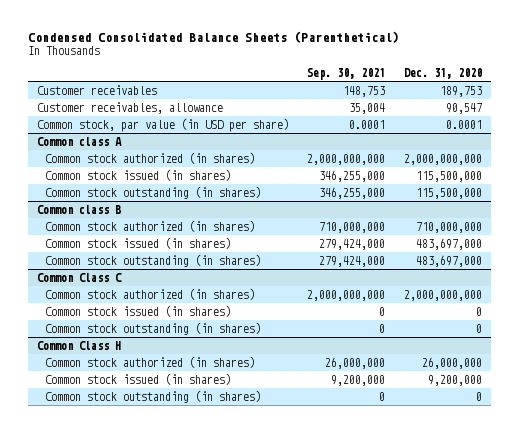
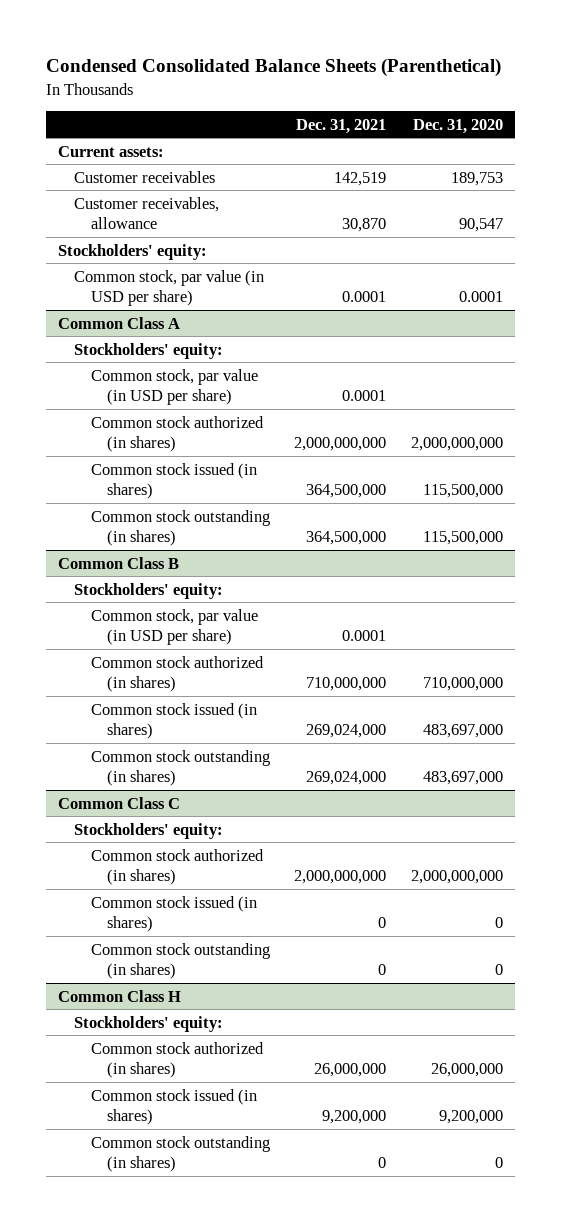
[307,67,386,80] Sep. 30, 2021 -> none
none -> [296,118,387,134] Dec. 31, 2021
none -> [58,145,165,157] Current assets:
none -> [58,243,208,260] Stockholders' equity:
[37,136,123,146] Common class A -> [58,316,181,329] Common Class A
none -> [74,342,224,359] Stockholders' equity:
none -> [90,368,258,406] Common stock, par value (in USD per share)
[37,204,122,214] Common class B -> [58,556,180,569] Common Class B
none -> [74,582,224,599] Stockholders' equity:
none -> [90,608,258,646] Common stock, par value (in USD per share)
none -> [74,822,224,839] Stockholders' equity:
none -> [74,1015,224,1032] Stockholders' equity:

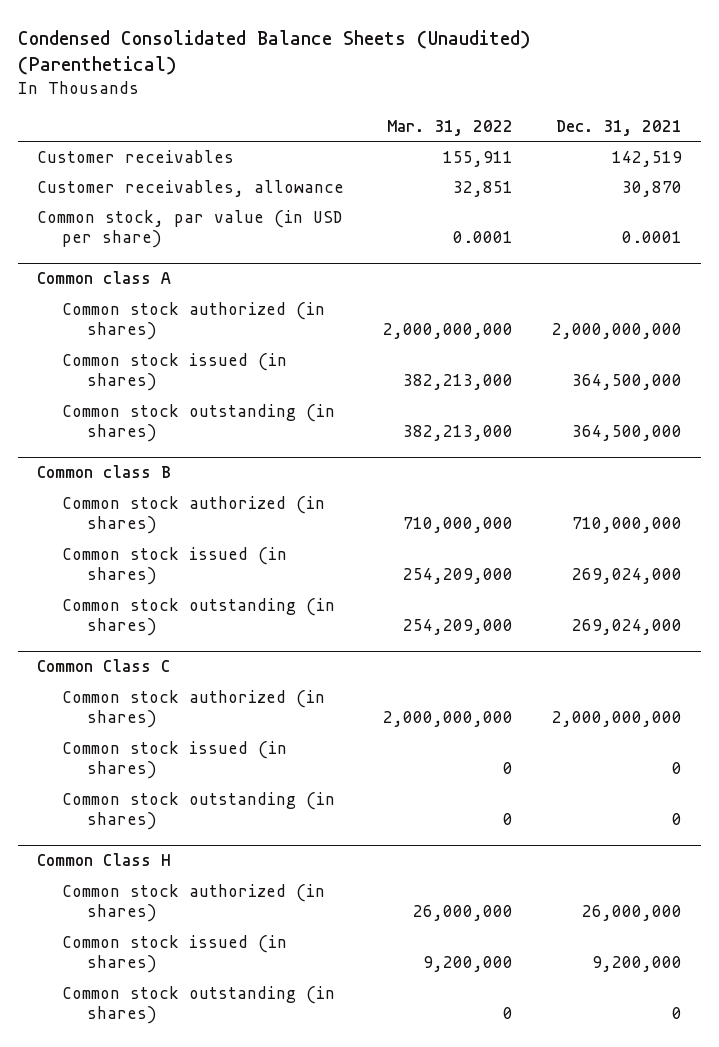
[46,57,502,77] Condensed Consolidated Balance Sheets (Parenthetical) -> [18,29,532,75] Condensed Consolidated Balance Sheets (Unaudited) (Parenthetical)
[412,118,503,134] Dec. 31, 2020 -> none
none -> [387,120,514,137] Mar. 31, 2022
[58,145,165,157] Current assets: -> none
[58,243,208,260] Stockholders' equity: -> none
[74,342,224,359] Stockholders' equity: -> none
[90,368,258,406] Common stock, par value (in USD per share) -> none
[58,316,181,329] Common Class A -> [37,271,172,285] Common class A
[74,582,224,599] Stockholders' equity: -> none
[90,608,258,646] Common stock, par value (in USD per share) -> none
[58,556,180,569] Common Class B -> [37,465,172,479] Common class B
[74,822,224,839] Stockholders' equity: -> none
[74,1015,224,1032] Stockholders' equity: -> none

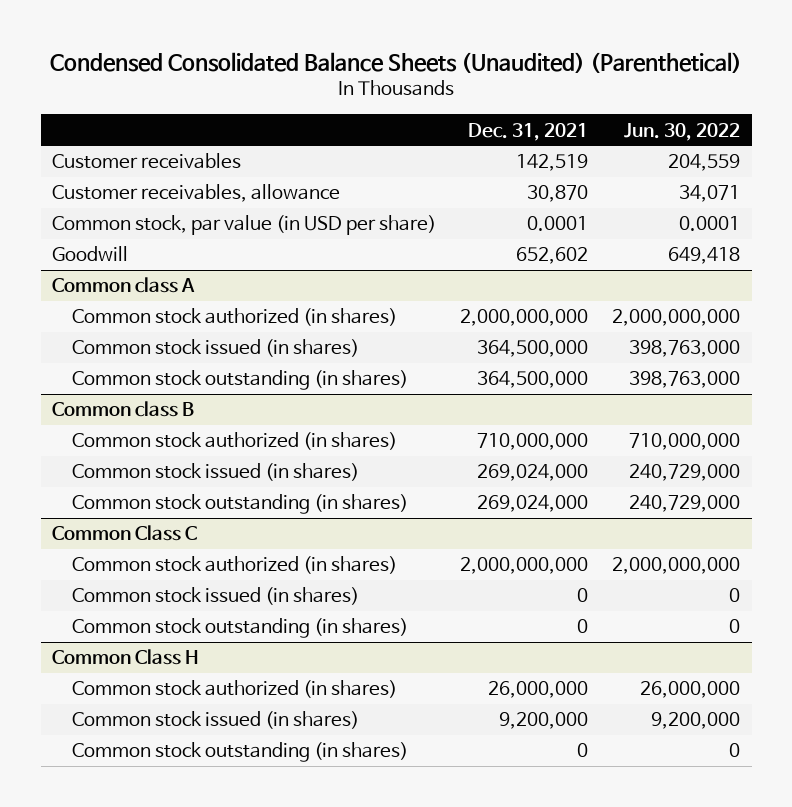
[387,120,514,137] Mar. 31, 2022 -> none
none -> [624,122,741,141] Jun. 30, 2022
none -> [52,246,129,262] Goodwill

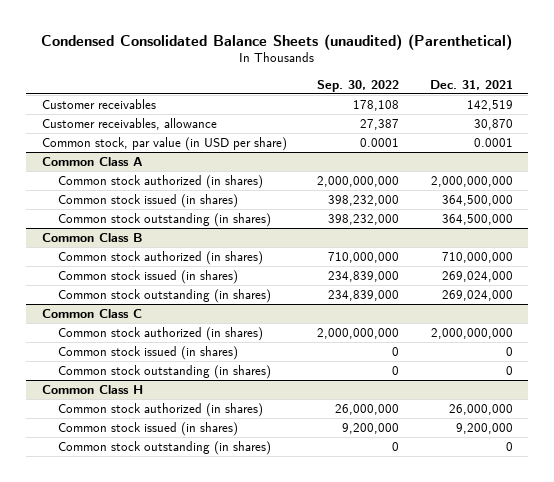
[50,51,743,73] Condensed Consolidated Balance Sheets (Unaudited) (Parenthetical) -> [41,33,513,50] Condensed Consolidated Balance Sheets (unaudited) (Parenthetical)
[624,122,741,141] Jun. 30, 2022 -> none
none -> [317,79,400,92] Sep. 30, 2022
[52,246,129,262] Goodwill -> none
[52,277,196,294] Common class A -> [41,156,143,166] Common Class A
[52,401,195,418] Common class B -> [41,232,143,242] Common Class B

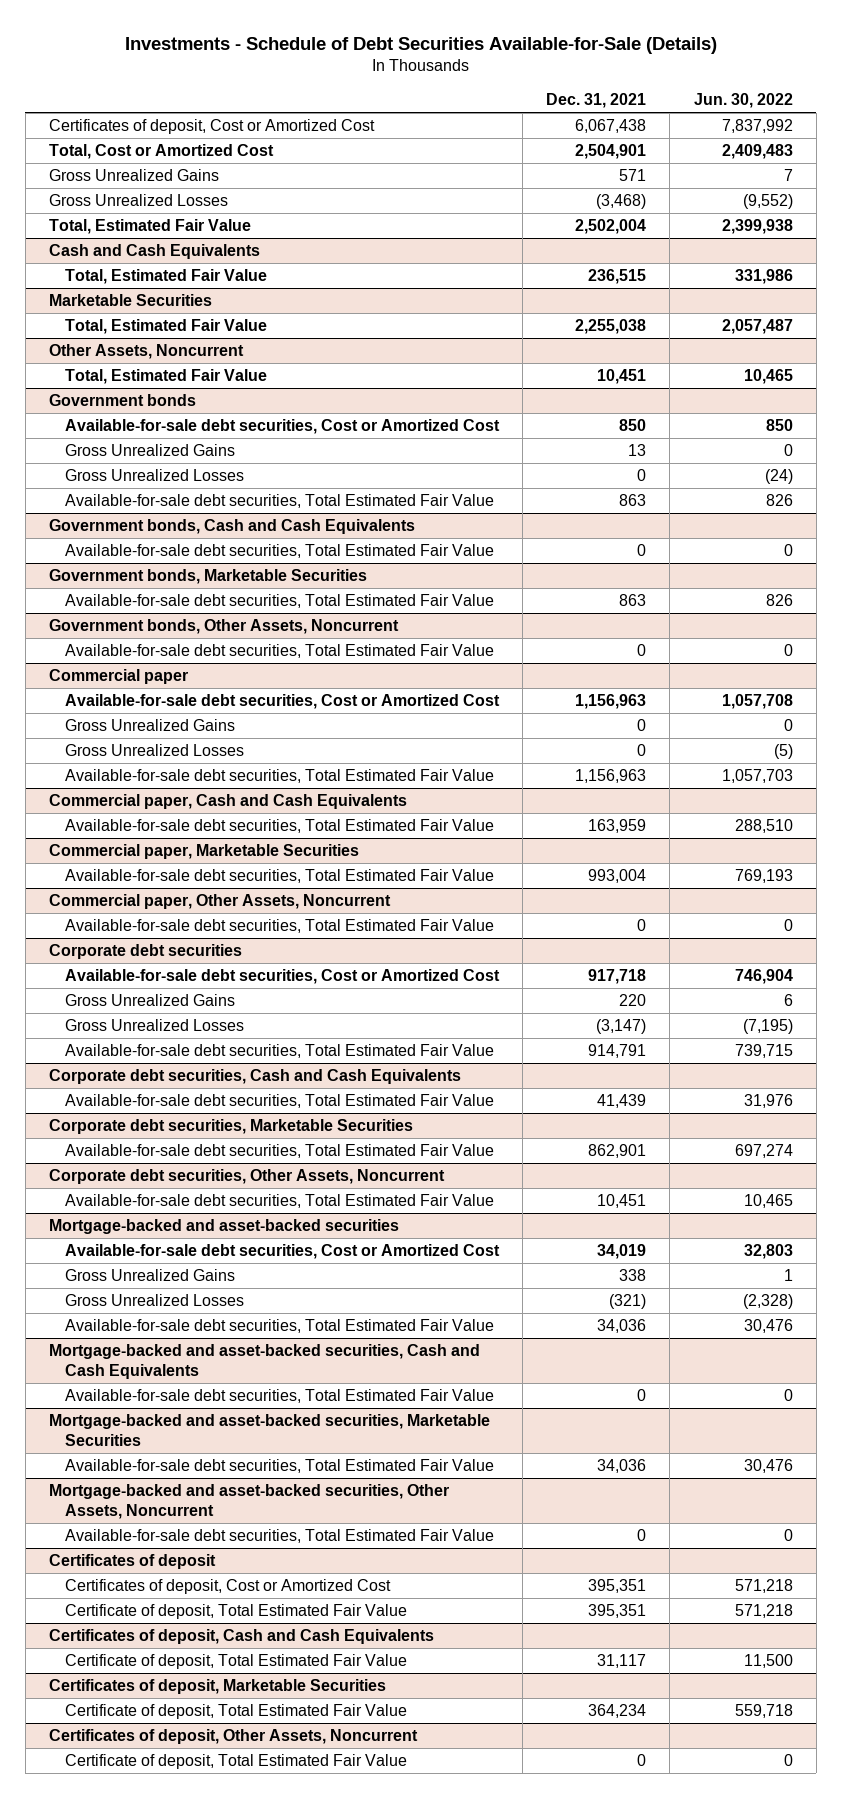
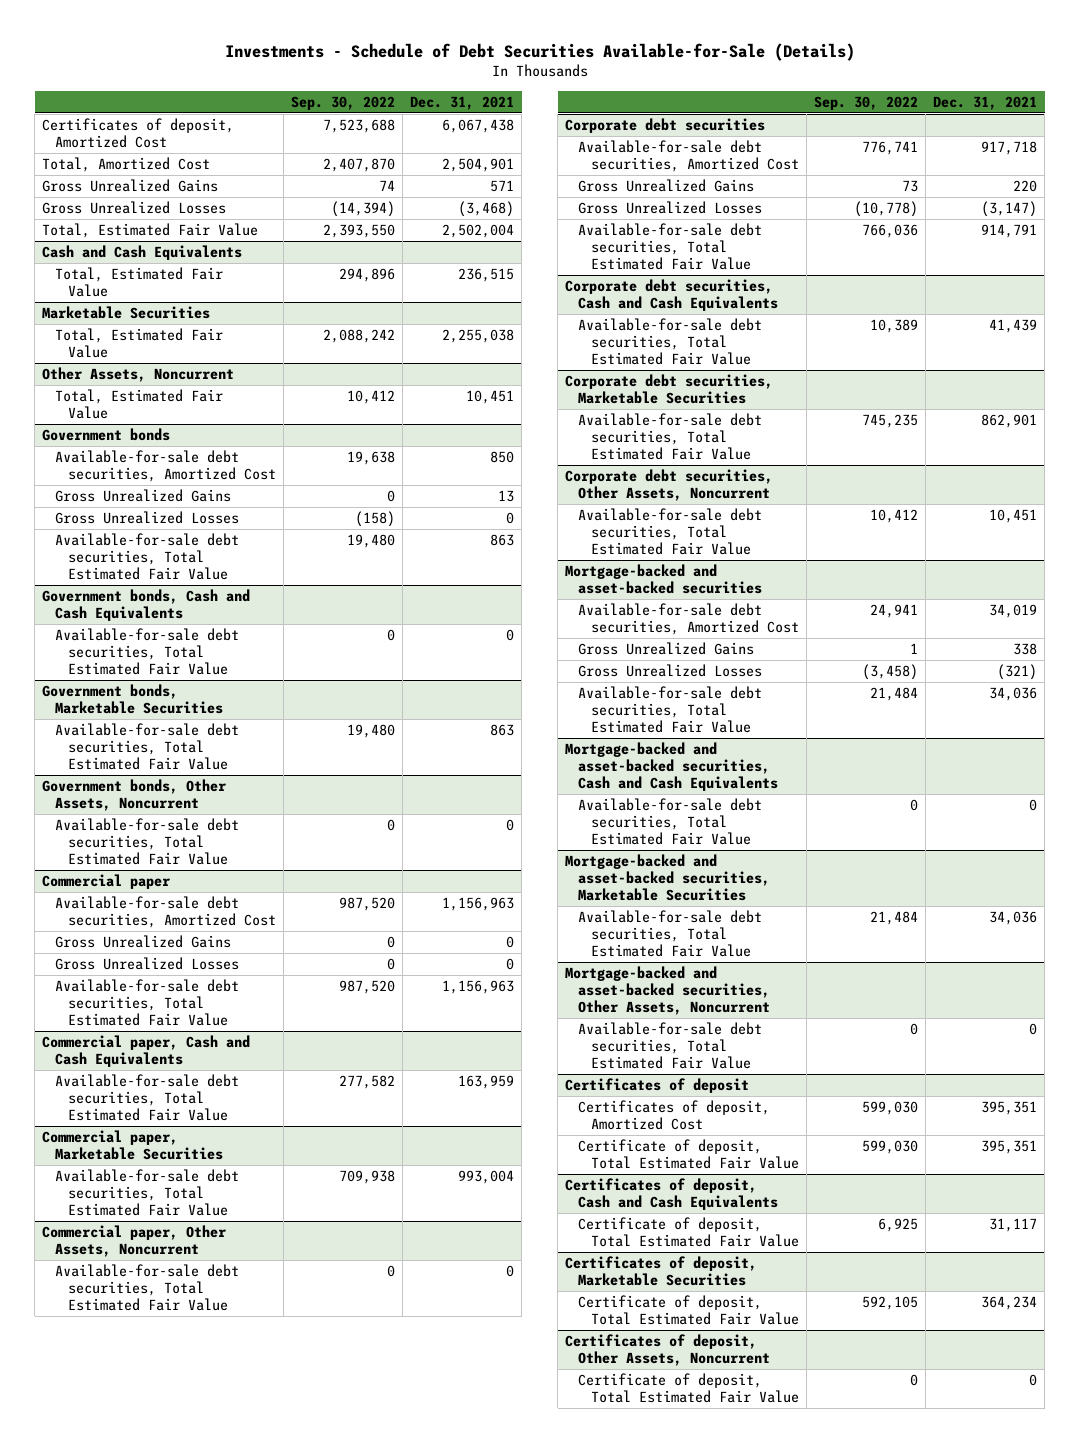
[693,93,793,109] Jun. 30, 2022 -> none
none -> [290,95,395,110] Sep. 30, 2022
[48,119,375,135] Certificates of deposit, Cost or Amortized Cost -> [42,118,235,148] Certificates of deposit, Amortized Cost
[48,144,274,160] Total, Cost or Amortized Cost -> [42,157,211,173] Total, Amortized Cost
[65,419,501,435] Available-for-sale debt securities, Cost or Amortized Cost -> [55,450,276,482] Available-for-sale debt securities, Amortized Cost
[65,694,501,710] Available-for-sale debt securities, Cost or Amortized Cost -> [55,896,276,928] Available-for-sale debt securities, Amortized Cost
[65,969,501,985] Available-for-sale debt securities, Cost or Amortized Cost -> [577,140,799,172] Available-for-sale debt securities, Amortized Cost
[65,1244,501,1260] Available-for-sale debt securities, Cost or Amortized Cost -> [577,603,799,635] Available-for-sale debt securities, Amortized Cost
[65,1579,392,1595] Certificates of deposit, Cost or Amortized Cost -> [577,1100,770,1130] Certificates of deposit, Amortized Cost

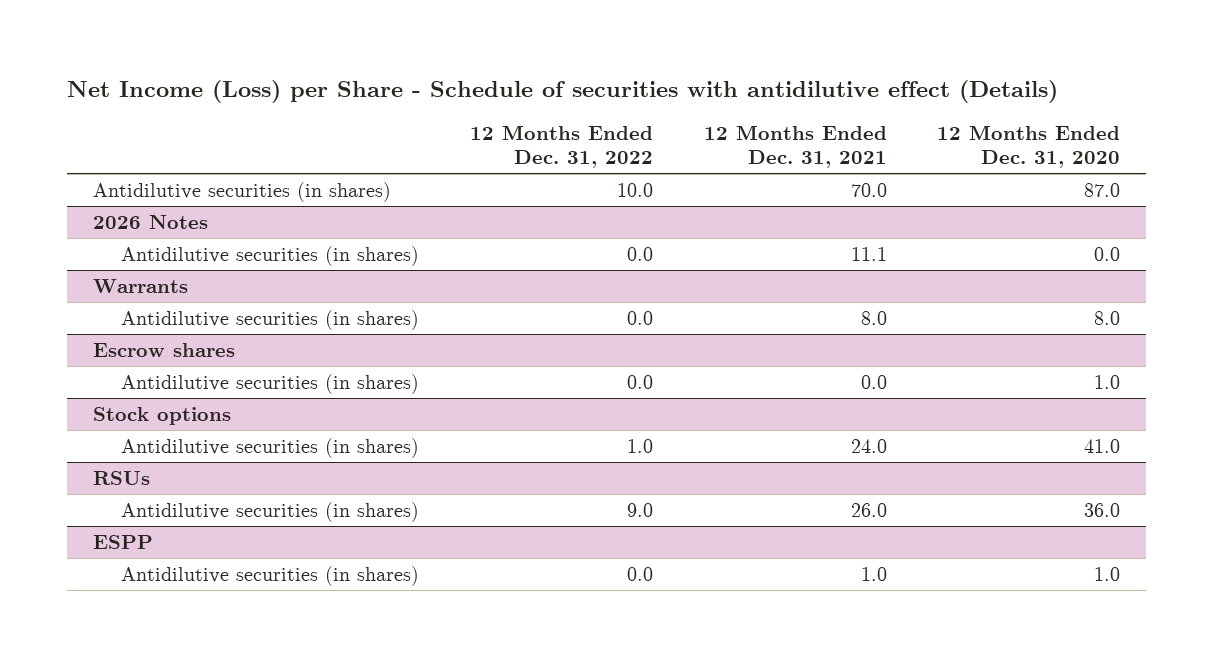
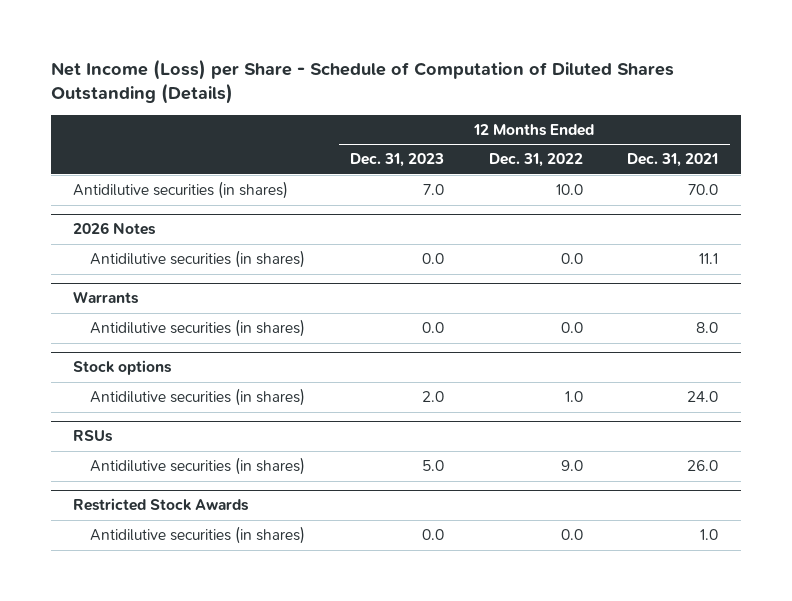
[67,80,1059,104] Net Income (Loss) per Share - Schedule of securities with antidilutive effect (Details) -> [50,59,674,105] Net Income (Loss) per Share - Schedule of Computation of Diluted Shares Outstanding (Details)
[937,124,1121,168] 12 Months Ended Dec. 31, 2020 -> none
none -> [349,153,444,168] Dec. 31, 2023
[92,342,235,357] Escrow shares -> none
[121,373,420,394] Antidilutive securities (in shares) -> none
[92,534,153,549] ESPP -> none
none -> [73,498,250,512] Restricted Stock Awards

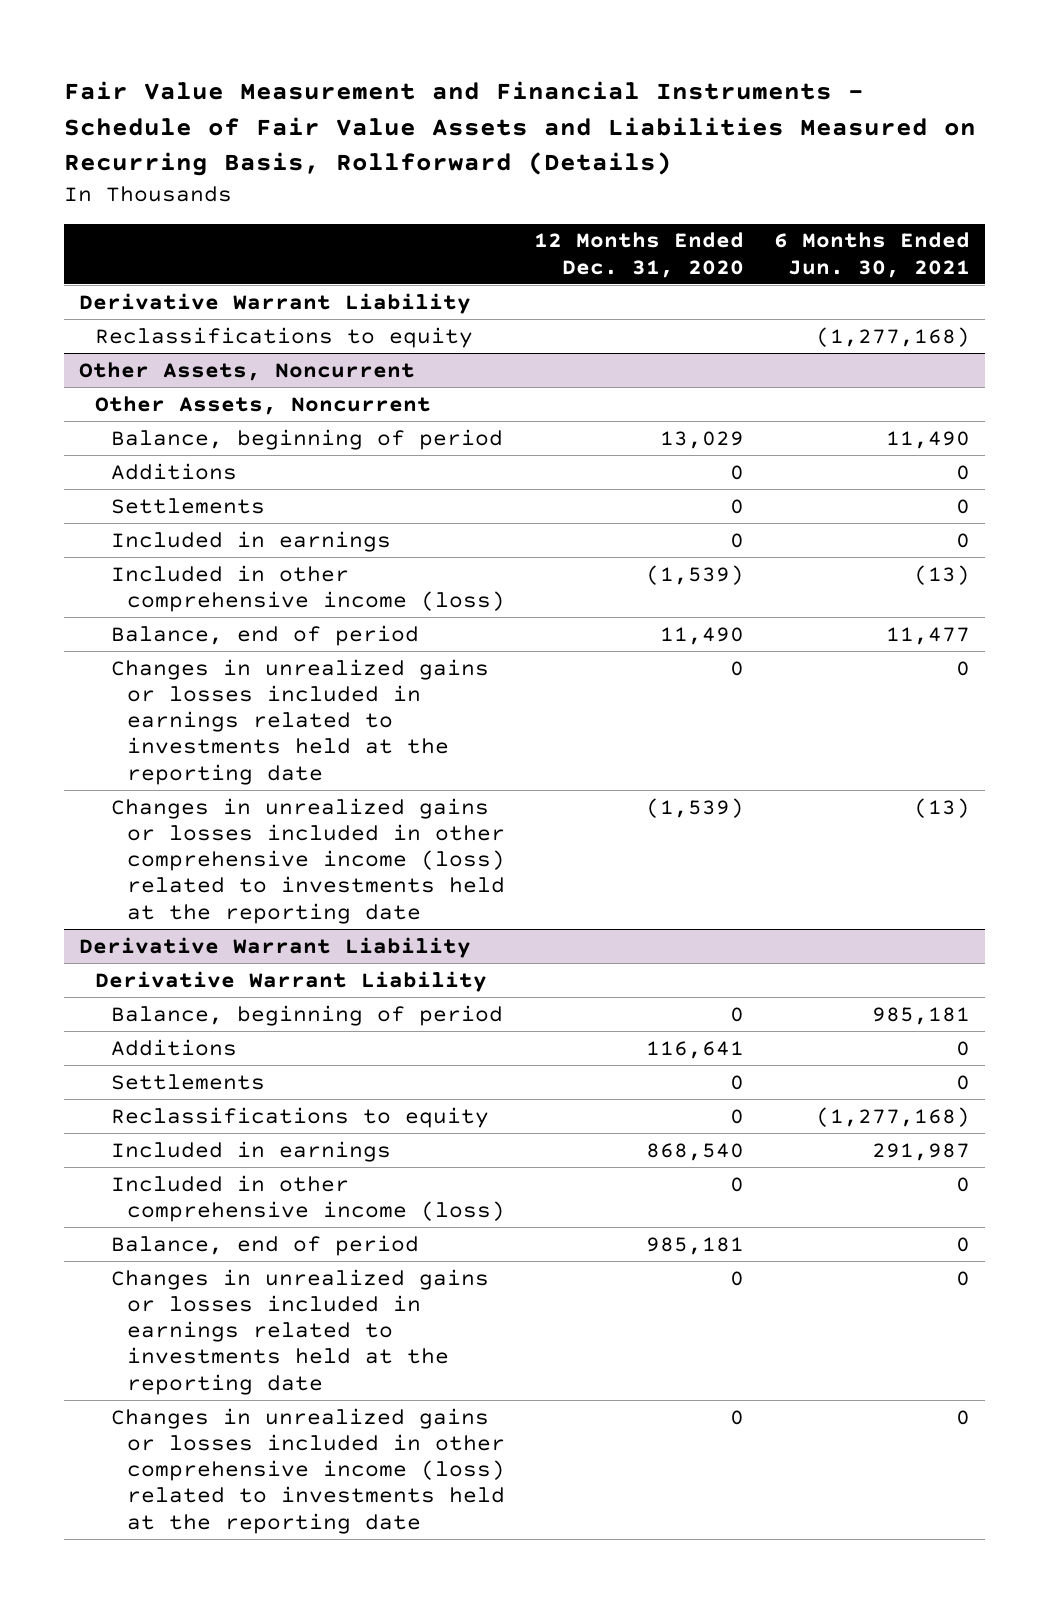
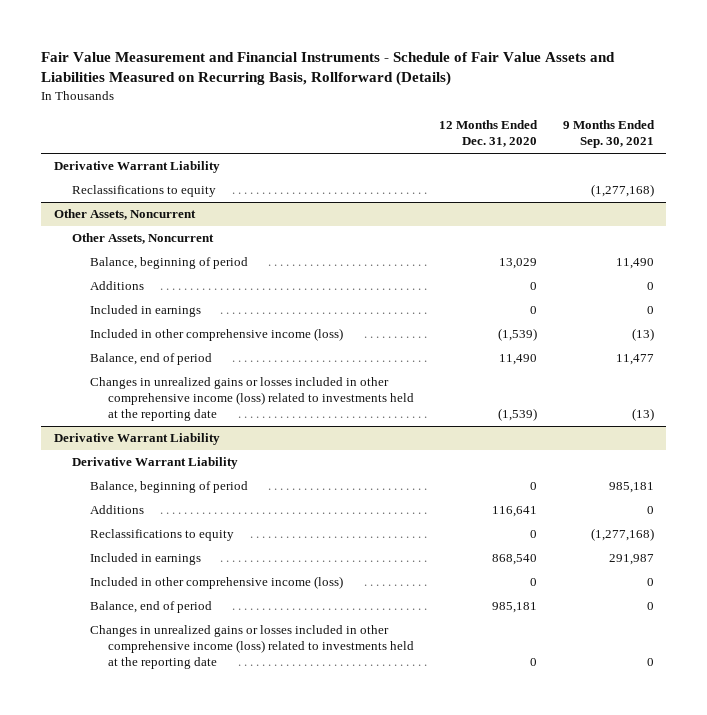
[773,232,970,278] 6 Months Ended Jun. 30, 2021 -> none
none -> [562,120,655,149] 9 Months Ended Sep. 30, 2021
[110,497,265,514] Settlements -> none
[110,658,489,785] Changes in unrealized gains or losses included in earnings related to investments held at the reporting date -> none
[110,1073,265,1090] Settlements -> none
[110,1268,489,1395] Changes in unrealized gains or losses included in earnings related to investments held at the reporting date -> none

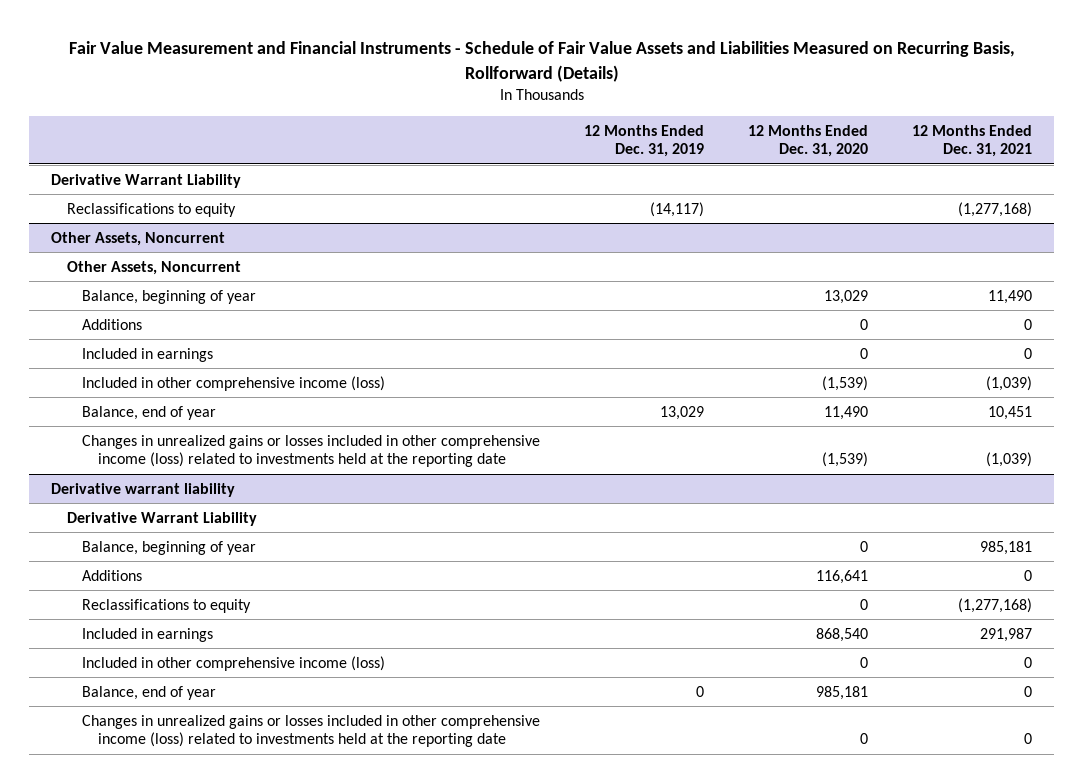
[562,120,655,149] 9 Months Ended Sep. 30, 2021 -> none
none -> [584,124,705,158] 12 Months Ended Dec. 31, 2019
none -> [911,124,1032,158] 12 Months Ended Dec. 31, 2021
[90,257,249,270] Balance, beginning of period -> [82,289,257,304] Balance, beginning of year
[90,353,213,366] Balance, end of period -> [82,405,217,420] Balance, end of year
[53,433,220,446] Derivative Warrant Liability -> [51,482,236,497] Derivative warrant liability
[90,481,249,494] Balance, beginning of period -> [82,540,257,555] Balance, beginning of year
[90,601,213,614] Balance, end of period -> [82,685,217,700] Balance, end of year

